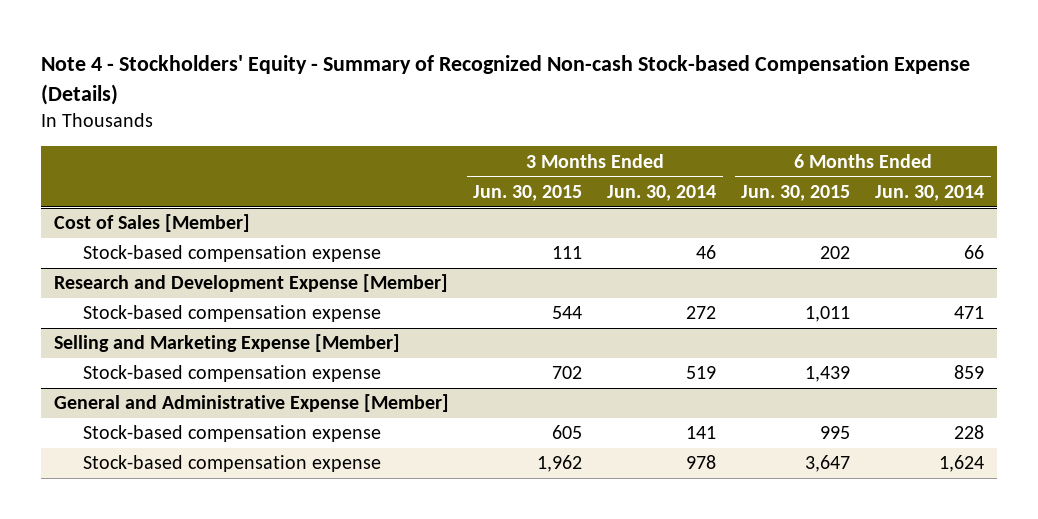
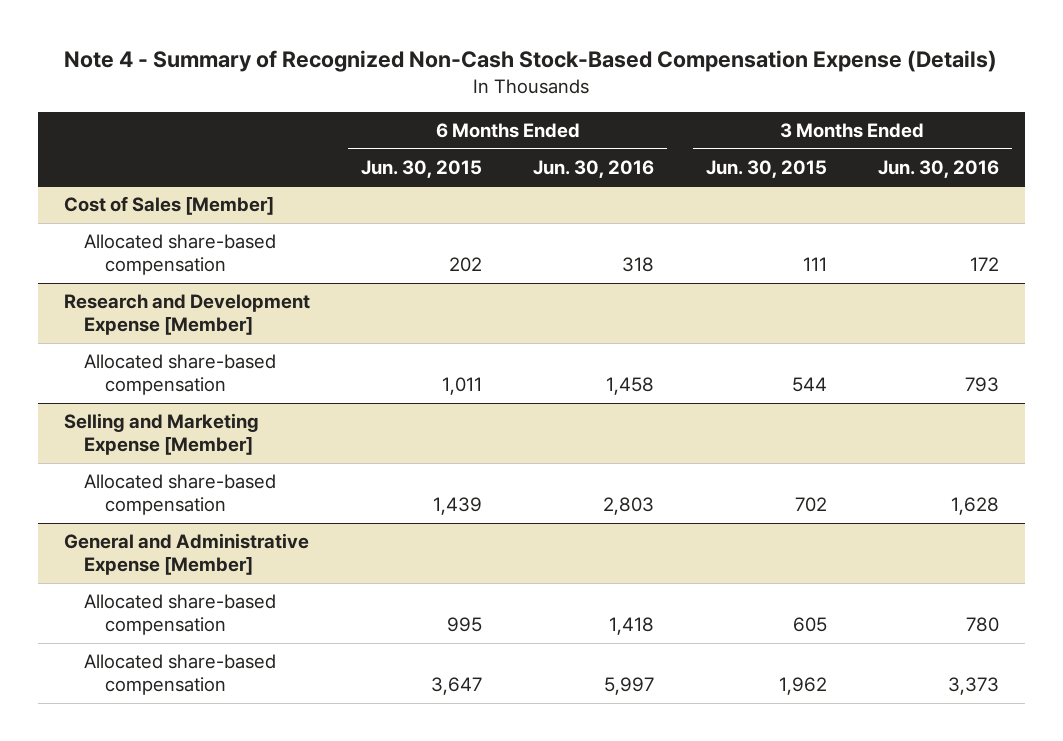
[41,54,971,105] Note 4 - Stockholders' Equity - Summary of Recognized Non-cash Stock-based Compensation Expense (Details) -> [64,50,998,73] Note 4 - Summary of Recognized Non-Cash Stock-Based Compensation Expense (Details)
[607,184,717,201] Jun. 30, 2014 -> none
[875,184,985,201] Jun. 30, 2014 -> none
none -> [533,159,655,178] Jun. 30, 2016
none -> [878,159,1000,178] Jun. 30, 2016
[83,245,382,263] Stock-based compensation expense -> [84,234,277,276] Allocated share-based compensation
[83,305,382,323] Stock-based compensation expense -> [84,354,277,396] Allocated share-based compensation
[83,365,382,383] Stock-based compensation expense -> [84,474,277,516] Allocated share-based compensation
[83,425,382,443] Stock-based compensation expense -> [84,594,277,636] Allocated share-based compensation
[83,455,382,473] Stock-based compensation expense -> [84,654,277,696] Allocated share-based compensation

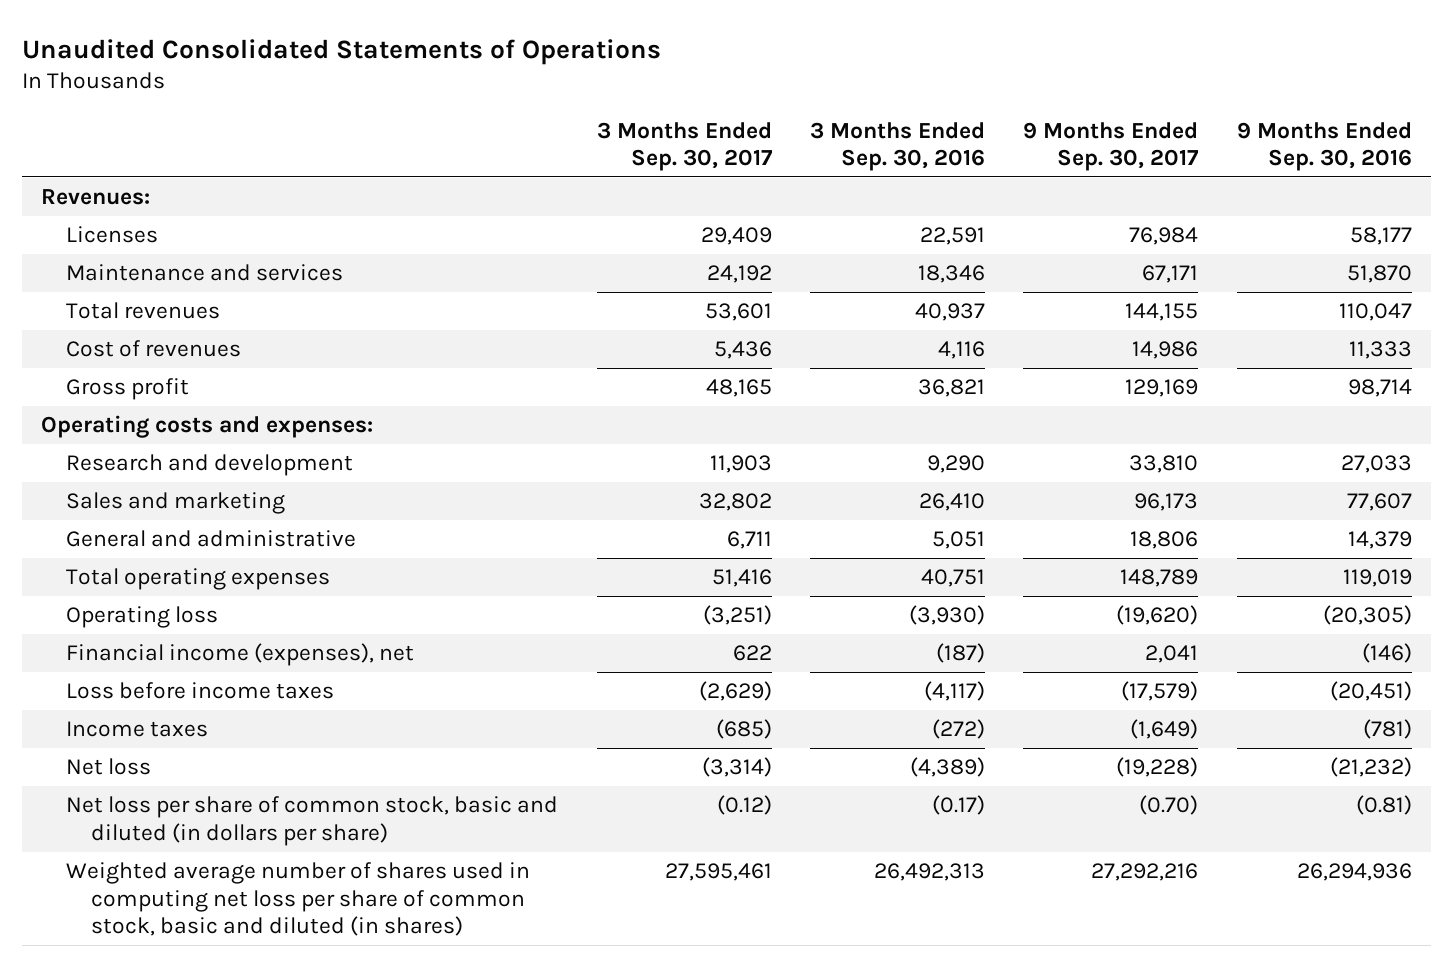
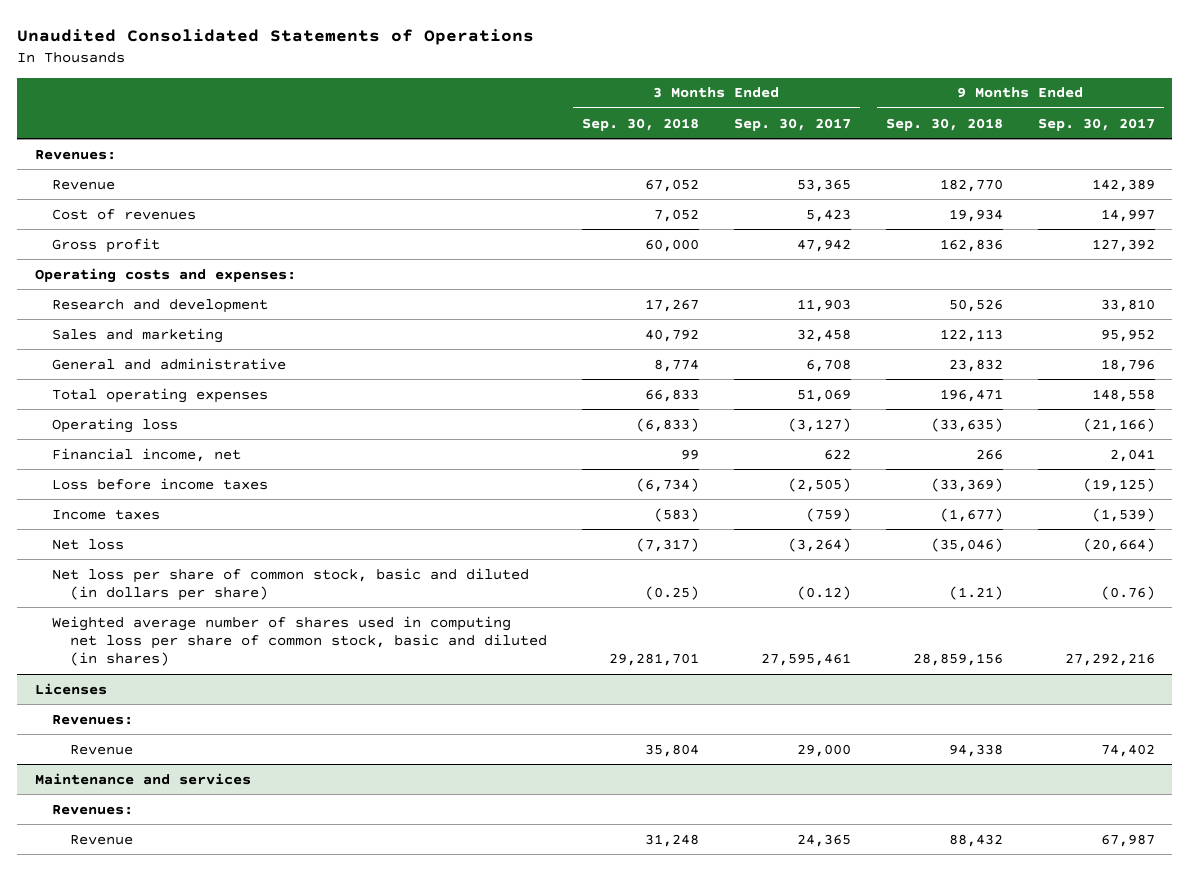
[810,121,986,171] 3 Months Ended Sep. 30, 2016 -> none
[1236,121,1412,171] 9 Months Ended Sep. 30, 2016 -> none
none -> [581,117,699,131] Sep. 30, 2018
none -> [885,117,1003,131] Sep. 30, 2018
[66,226,159,244] Licenses -> none
[66,264,344,282] Maintenance and services -> none
[66,302,221,320] Total revenues -> none
none -> [52,179,116,190] Revenue
[713,341,772,360] 5,436 -> [805,208,851,222] 5,423
[1132,341,1199,360] 14,986 -> [1100,208,1155,222] 14,997
[705,379,772,398] 48,165 -> [796,238,851,252] 47,942
[1125,379,1199,398] 129,169 -> [1091,238,1155,252] 127,392
[698,493,772,512] 32,802 -> [796,328,851,342] 32,458
[1134,493,1199,512] 96,173 -> [1100,328,1155,342] 95,952
[726,531,772,550] 6,711 -> [805,358,851,372] 6,708
[1130,531,1199,550] 18,806 -> [1100,358,1155,372] 18,796
[711,569,772,588] 51,416 -> [796,388,851,402] 51,069
[1120,569,1199,588] 148,789 -> [1091,388,1155,402] 148,558
[702,605,772,626] (3,251) -> [787,417,851,432] (3,127)
[1116,605,1199,626] (19,620) -> [1082,417,1155,432] (21,166)
[66,643,415,667] Financial income (expenses), net -> [52,447,242,462] Financial income, net
[698,681,772,702] (2,629) -> [787,477,851,492] (2,505)
[1121,681,1199,702] (17,579) -> [1082,477,1155,492] (19,125)
[715,719,772,740] (685) -> [805,507,851,522] (759)
[1130,719,1199,740] (1,649) -> [1091,507,1155,522] (1,539)
[701,757,772,778] (3,314) -> [787,537,851,552] (3,264)
[1116,757,1199,778] (19,228) -> [1082,537,1155,552] (20,664)
[1139,795,1199,816] (0.70) -> [1100,585,1155,600] (0.76)
none -> [34,682,107,695] Licenses
none -> [52,714,134,725] Revenues:
none -> [69,744,133,755] Revenue
none -> [34,772,251,785] Maintenance and services
none -> [52,804,134,815] Revenues:
none -> [69,834,133,845] Revenue

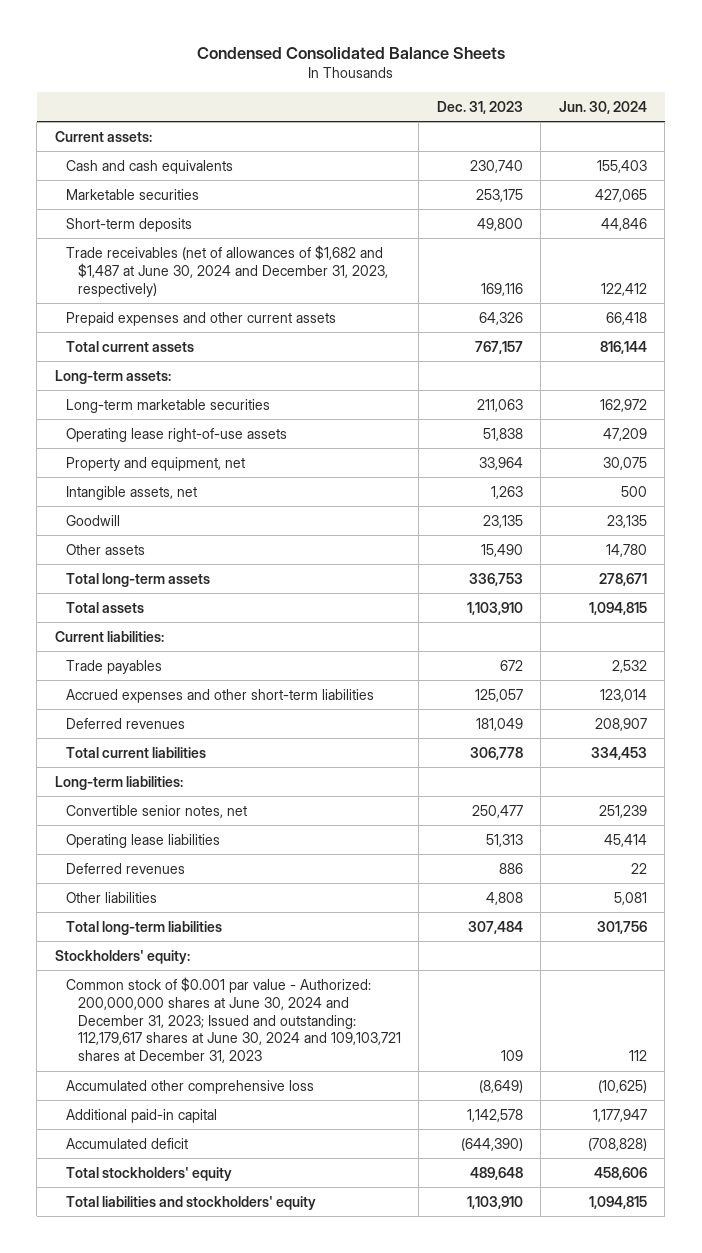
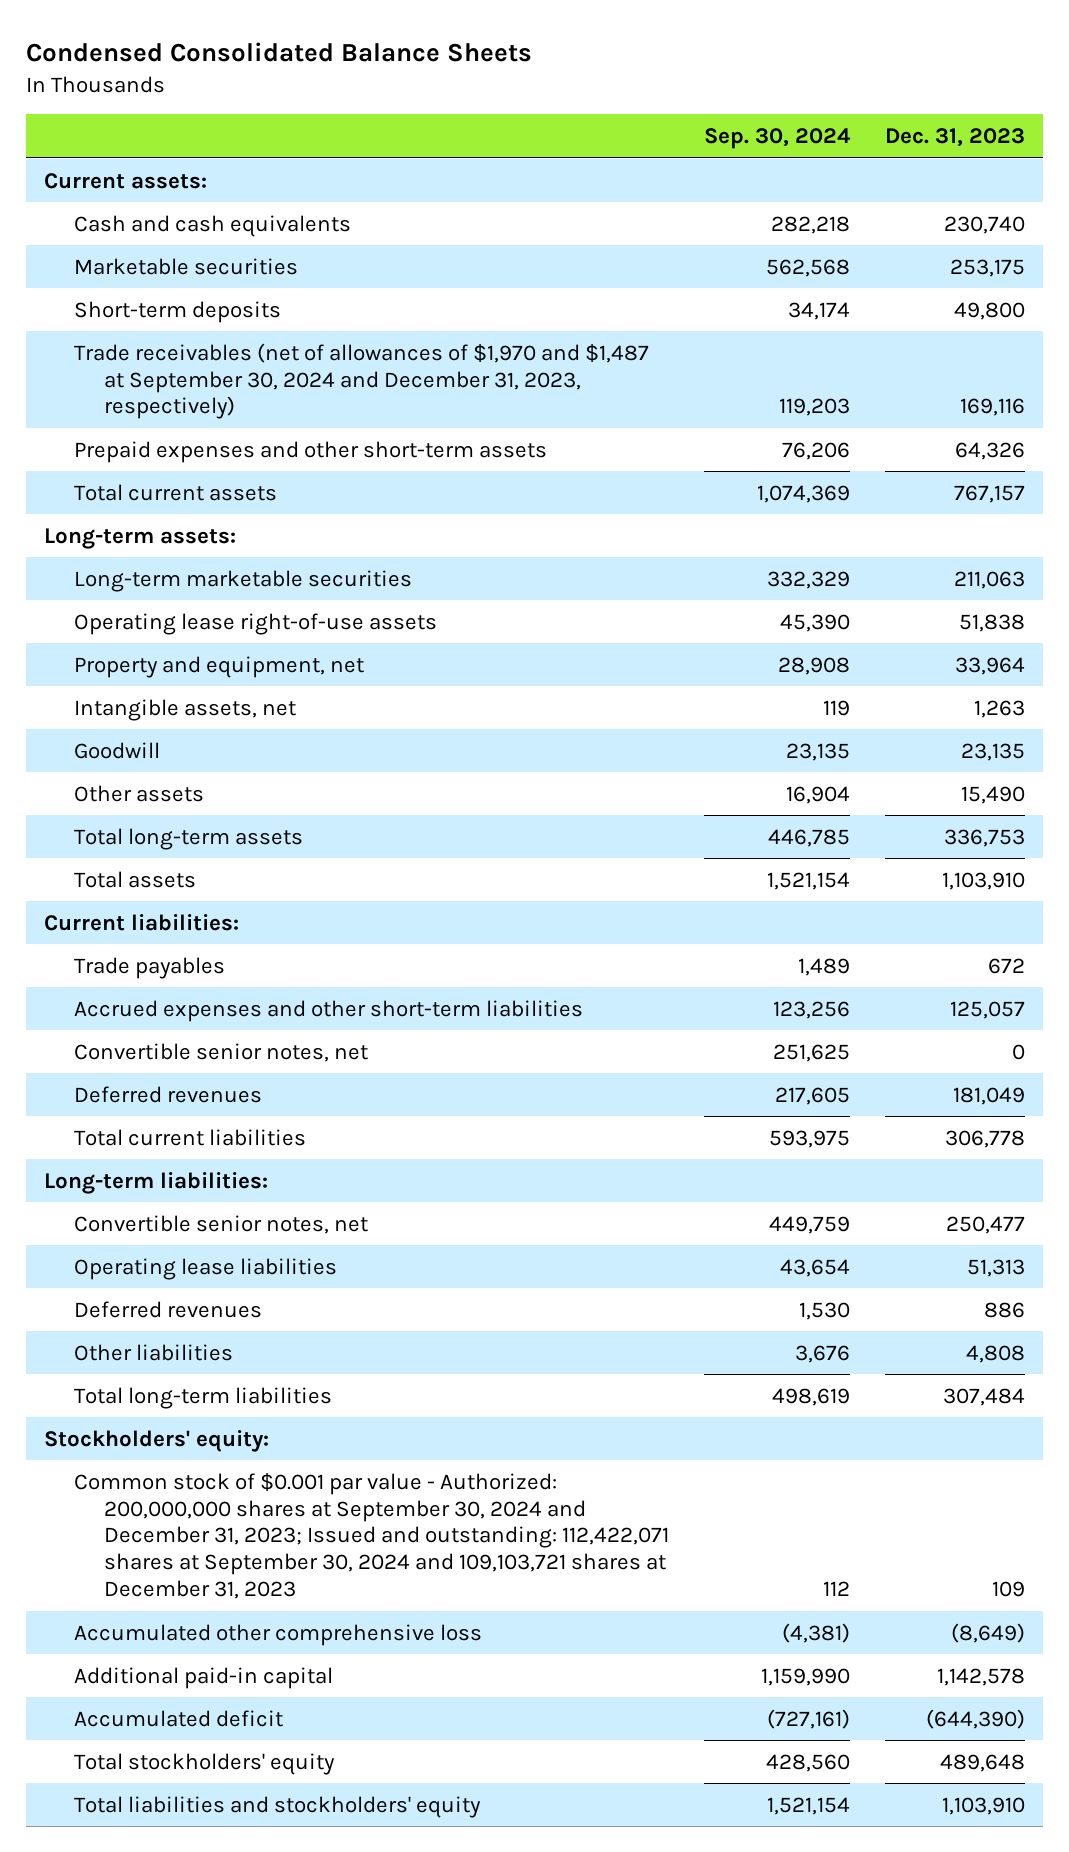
[558,100,647,114] Jun. 30, 2024 -> none
none -> [704,128,852,150] Sep. 30, 2024
[66,244,388,297] Trade receivables (net of allowances of $1,682 and $1,487 at June 30, 2024 and December 31, 2023, respectively) -> [73,342,649,420] Trade receivables (net of allowances of $1,970 and $1,487 at September 30, 2024 and December 31, 2023, respectively)
[66,311,337,326] Prepaid expenses and other current assets -> [73,440,547,463] Prepaid expenses and other short-term assets
none -> [73,1042,368,1062] Convertible senior notes, net
[66,976,401,1064] Common stock of $0.001 par value - Authorized: 200,000,000 shares at June 30, 2024 and December 31, 2023; Issued and outstanding: 112,179,617 shares at June 30, 2024 and 109,103,721 shares at December 31, 2023 -> [73,1472,670,1599] Common stock of $0.001 par value - Authorized: 200,000,000 shares at September 30, 2024 and December 31, 2023; Issued and outstanding: 112,422,071 shares at September 30, 2024 and 109,103,721 shares at December 31, 2023

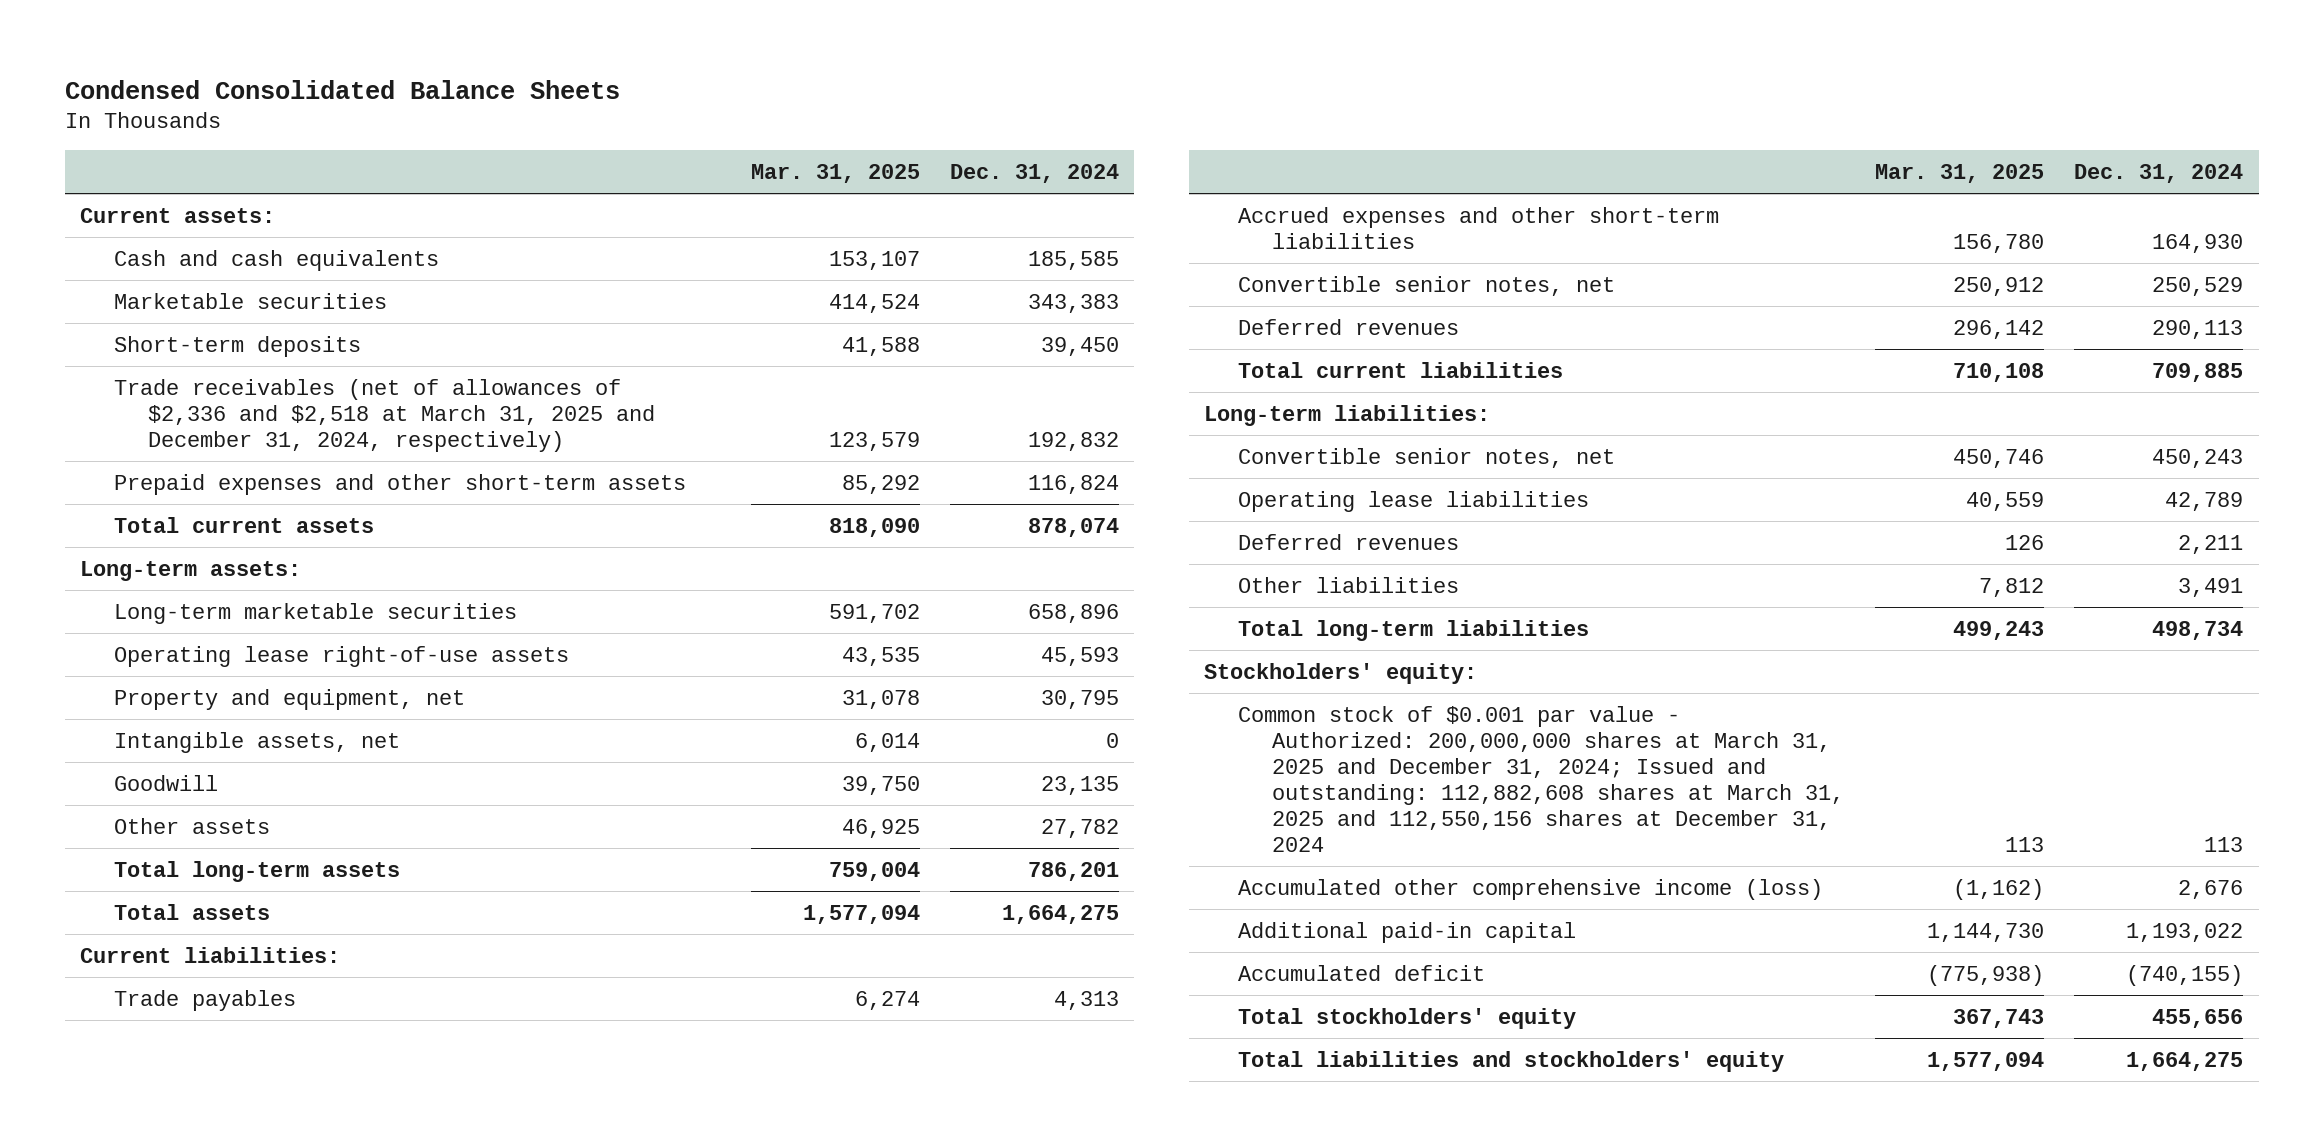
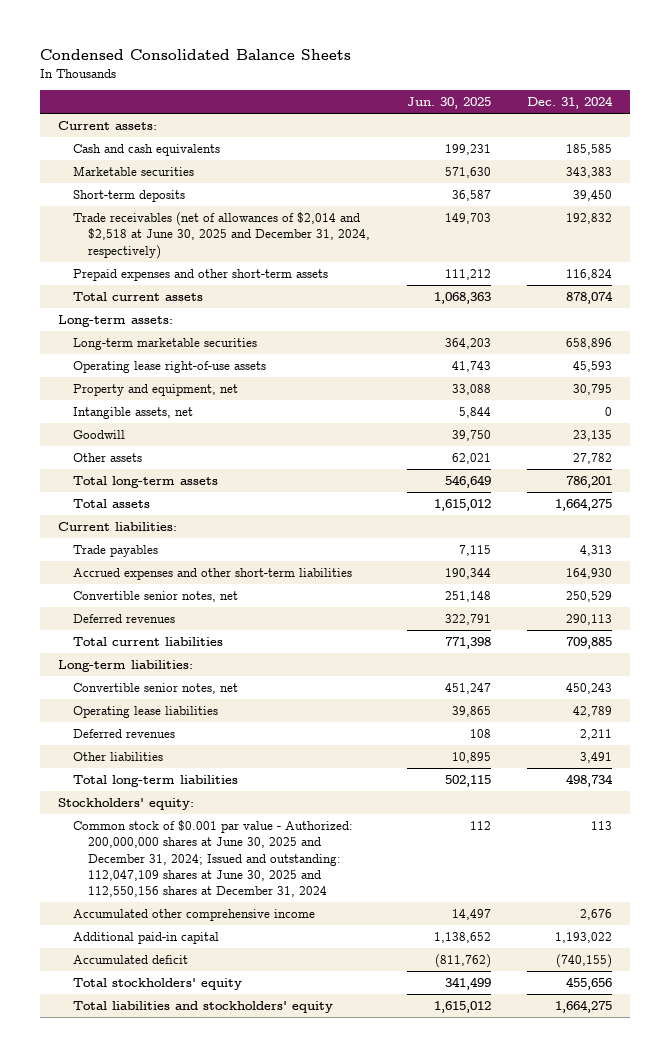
[750,164,920,184] Mar. 31, 2025 -> none
none -> [406,97,491,110] Jun. 30, 2025
[113,378,656,452] Trade receivables (net of allowances of $2,336 and $2,518 at March 31, 2025 and December 31, 2024, respectively) -> [73,211,371,259] Trade receivables (net of allowances of $2,014 and $2,518 at June 30, 2025 and December 31, 2024, respectively)
[1238,705,1845,852] Common stock of $0.001 par value - Authorized: 200,000,000 shares at March 31, 2025 and December 31, 2024; Issued and outstanding: 112,882,608 shares at March 31, 2025 and 112,550,156 shares at December 31, 2024 -> [73,819,354,898] Common stock of $0.001 par value - Authorized: 200,000,000 shares at June 30, 2025 and December 31, 2024; Issued and outstanding: 112,047,109 shares at June 30, 2025 and 112,550,156 shares at December 31, 2024
[1238,878,1824,900] Accumulated other comprehensive income (loss) -> [73,908,316,921] Accumulated other comprehensive income

